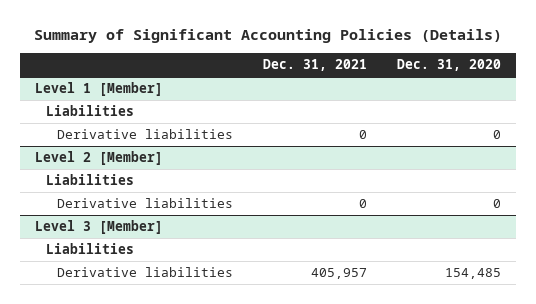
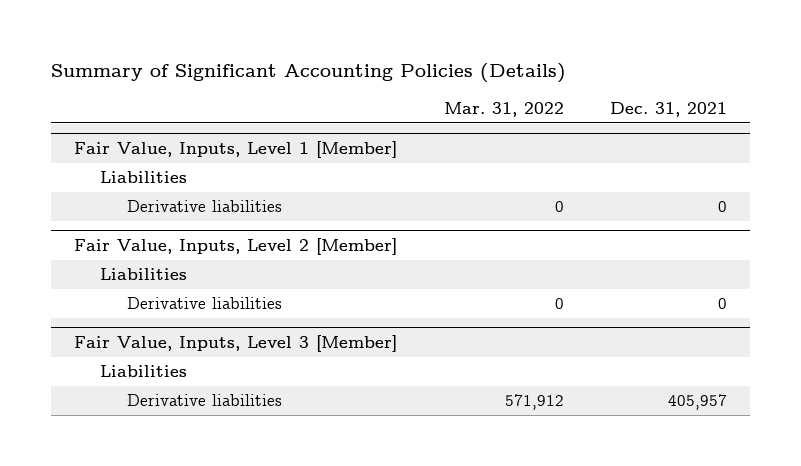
[396,59,501,72] Dec. 31, 2020 -> none
none -> [443,101,564,117] Mar. 31, 2022
[34,82,163,97] Level 1 [Member] -> [74,141,398,159] Fair Value, Inputs, Level 1 [Member]
[34,151,163,166] Level 2 [Member] -> [74,238,398,256] Fair Value, Inputs, Level 2 [Member]
[34,220,163,235] Level 3 [Member] -> [74,335,398,353] Fair Value, Inputs, Level 3 [Member]

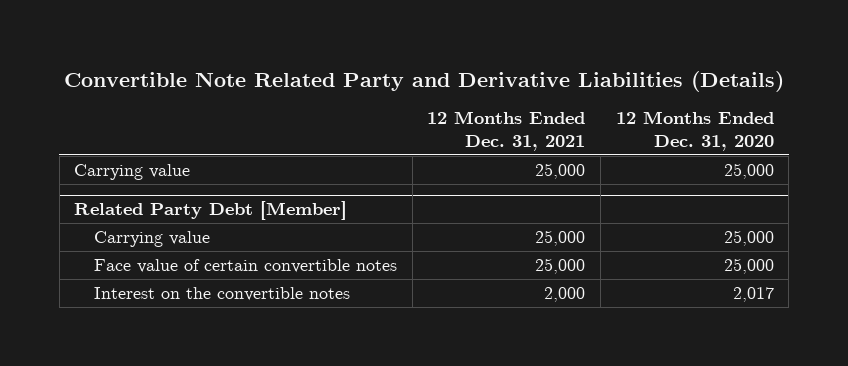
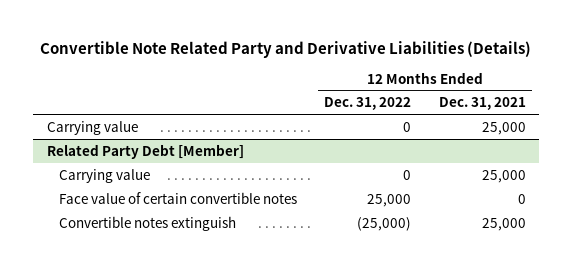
[615,111,774,152] 12 Months Ended Dec. 31, 2020 -> none
none -> [324,97,412,111] Dec. 31, 2022
[535,258,586,275] 25,000 -> [517,193,526,204] 0
[94,287,351,302] Interest on the convertible notes -> [59,215,237,231] Convertible notes extinguish
[544,287,586,303] 2,000 -> [481,217,526,231] 25,000

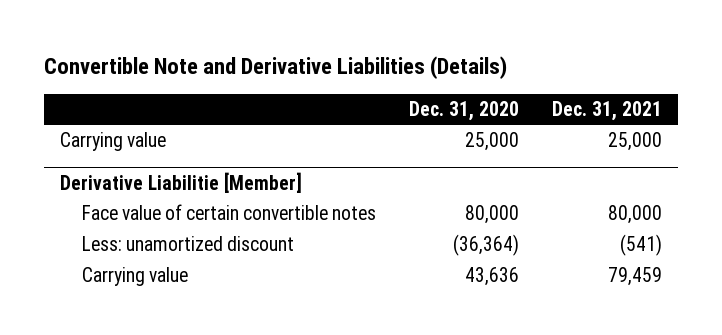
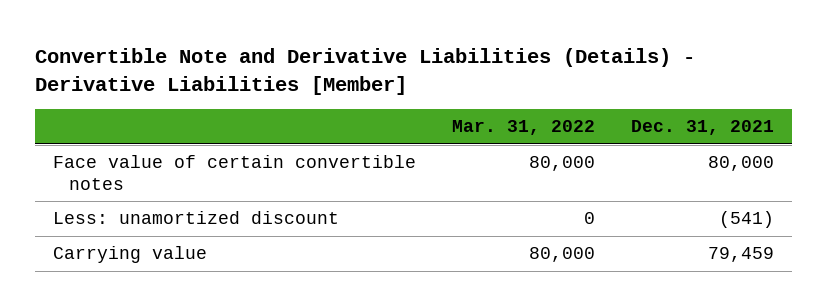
[43,56,507,80] Convertible Note and Derivative Liabilities (Details) -> [35,48,696,95] Convertible Note and Derivative Liabilities (Details) - Derivative Liabilities [Member]
[408,101,519,122] Dec. 31, 2020 -> none
none -> [451,120,595,136] Mar. 31, 2022
[60,132,167,152] Carrying value -> none
[60,171,303,193] Derivative Liabilitie [Member] -> none

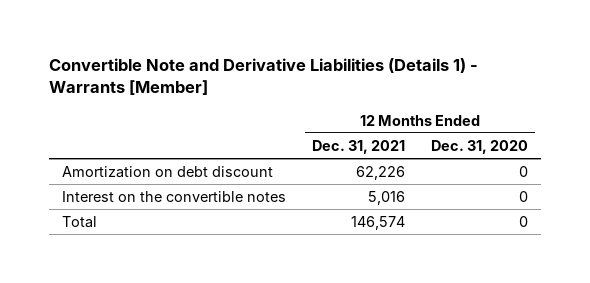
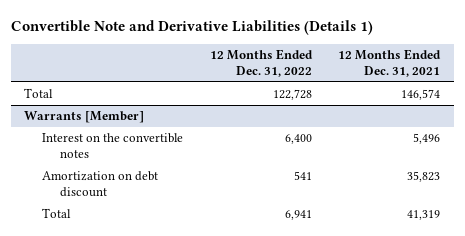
[48,57,478,96] Convertible Note and Derivative Liabilities (Details 1) - Warrants [Member] -> [11,20,374,36] Convertible Note and Derivative Liabilities (Details 1)
[431,139,529,154] Dec. 31, 2020 -> none
none -> [209,49,313,78] 12 Months Ended Dec. 31, 2022
[61,165,273,178] Amortization on debt discount -> none
[61,190,286,202] Interest on the convertible notes -> none
none -> [24,111,145,124] Warrants [Member]
none -> [42,133,184,159] Interest on the convertible notes
none -> [42,171,159,198] Amortization on debt discount
none -> [42,208,72,219] Total

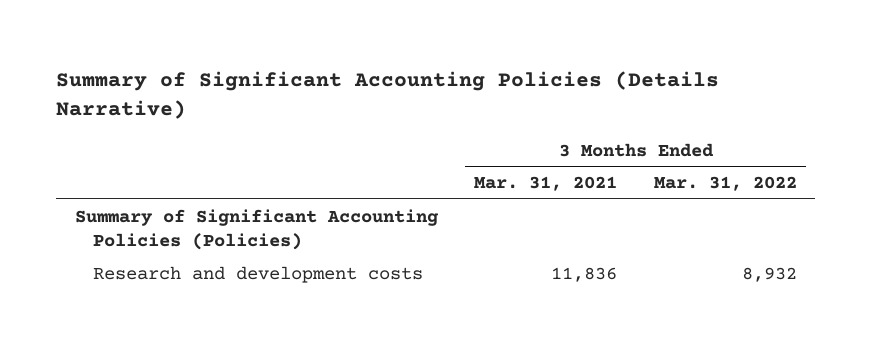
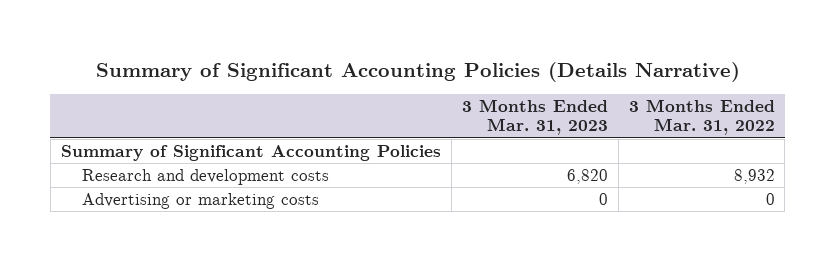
[474,176,618,192] Mar. 31, 2021 -> none
none -> [461,98,608,136] 3 Months Ended Mar. 31, 2023
[74,208,439,251] Summary of Significant Accounting Policies (Policies) -> [60,144,441,161] Summary of Significant Accounting Policies
none -> [82,192,320,209] Advertising or marketing costs

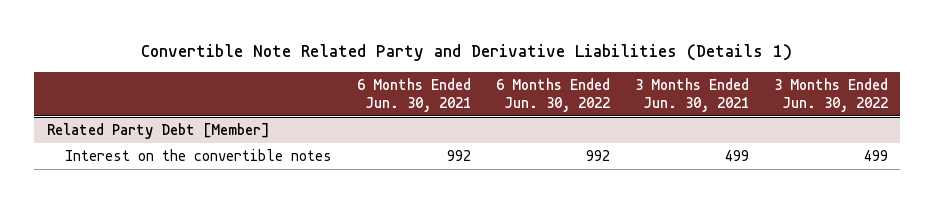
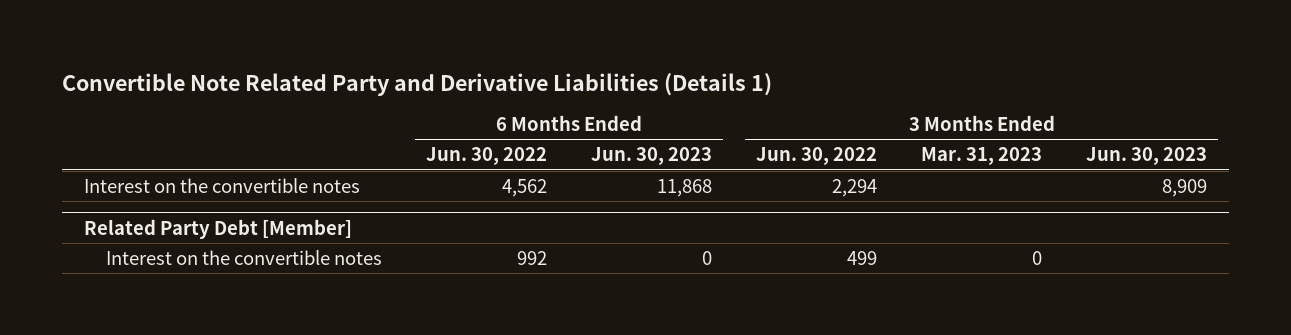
[356,78,471,112] 6 Months Ended Jun. 30, 2021 -> none
[634,78,749,112] 3 Months Ended Jun. 30, 2021 -> none
none -> [591,147,713,166] Jun. 30, 2023
none -> [921,147,1043,166] Mar. 31, 2023
none -> [1086,147,1208,166] Jun. 30, 2023
none -> [83,177,360,193] Interest on the convertible notes

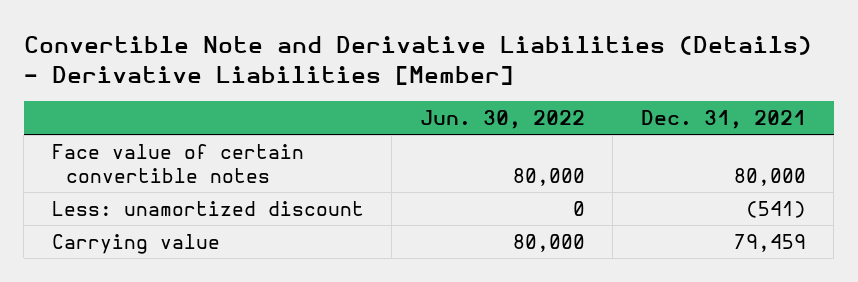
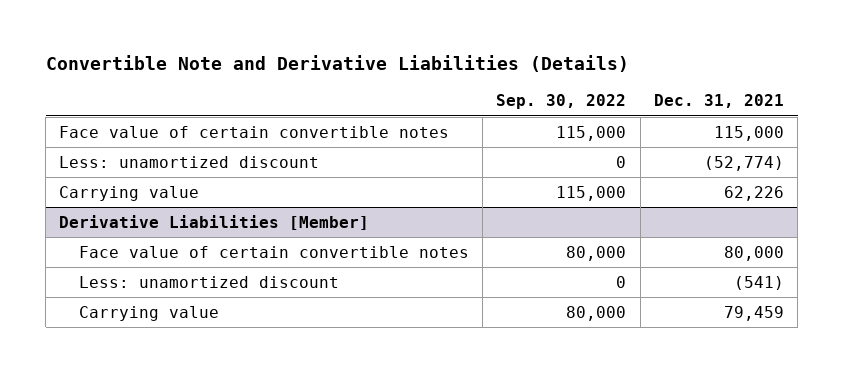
[23,36,812,85] Convertible Note and Derivative Liabilities (Details) - Derivative Liabilities [Member] -> [45,54,629,72] Convertible Note and Derivative Liabilities (Details)
[419,110,585,130] Jun. 30, 2022 -> none
none -> [496,94,627,110] Sep. 30, 2022
none -> [59,125,450,138] Face value of certain convertible notes
none -> [59,155,320,168] Less: unamortized discount
none -> [59,185,200,201] Carrying value
none -> [59,214,370,230] Derivative Liabilities [Member]

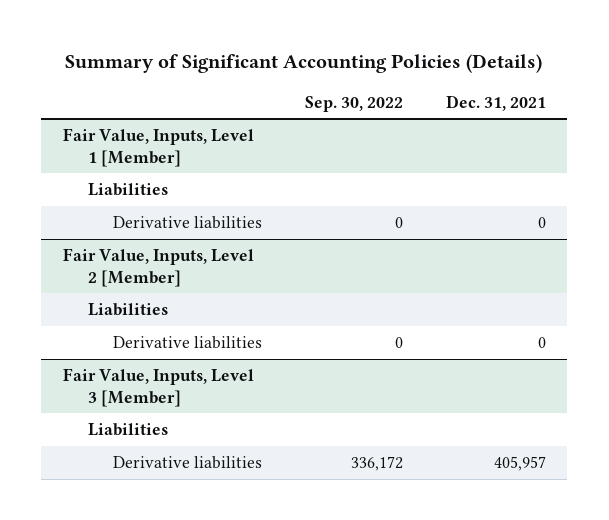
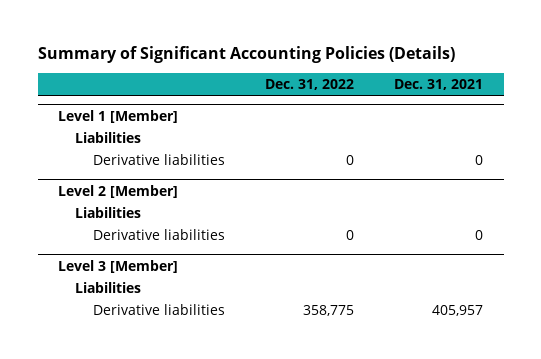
[304,95,403,112] Sep. 30, 2022 -> none
none -> [265,78,355,90] Dec. 31, 2022
[62,127,254,167] Fair Value, Inputs, Level 1 [Member] -> [57,109,178,123] Level 1 [Member]
[62,247,254,287] Fair Value, Inputs, Level 2 [Member] -> [57,184,178,198] Level 2 [Member]
[62,367,254,407] Fair Value, Inputs, Level 3 [Member] -> [57,259,178,273] Level 3 [Member]

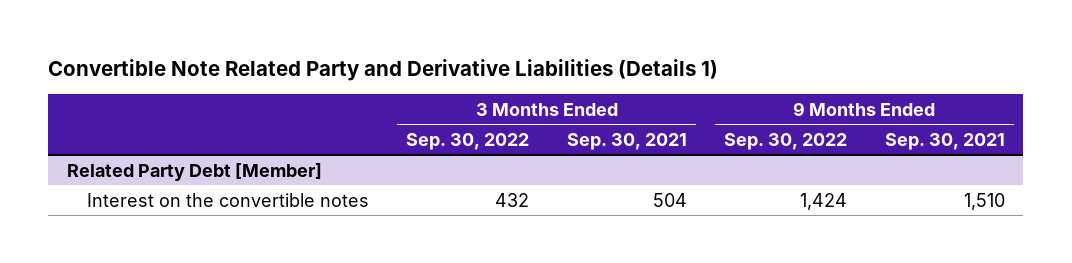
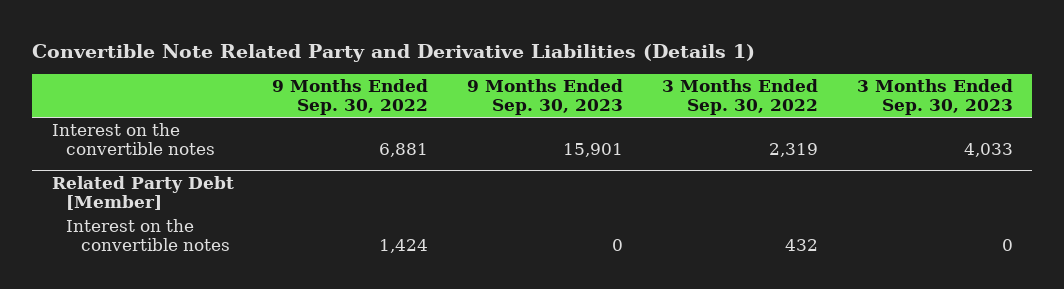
[566,132,687,150] Sep. 30, 2021 -> none
[884,132,1005,150] Sep. 30, 2021 -> none
none -> [467,79,624,116] 9 Months Ended Sep. 30, 2023
none -> [856,79,1013,116] 3 Months Ended Sep. 30, 2023
none -> [51,123,216,156] Interest on the convertible notes

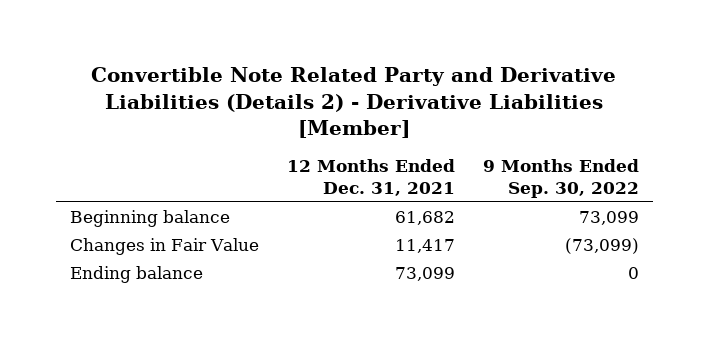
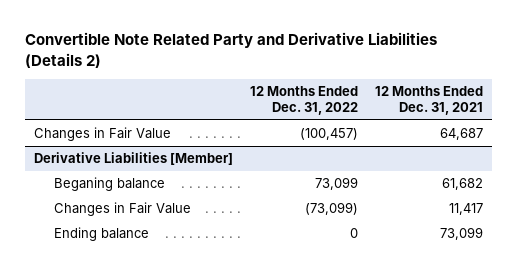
[91,67,617,139] Convertible Note Related Party and Derivative Liabilities (Details 2) - Derivative Liabilities [Member] -> [24,32,437,68] Convertible Note Related Party and Derivative Liabilities (Details 2)
[482,159,639,199] 9 Months Ended Sep. 30, 2022 -> none
none -> [249,85,358,116] 12 Months Ended Dec. 31, 2022
none -> [33,127,171,142] Changes in Fair Value
none -> [33,152,233,166] Derivative Liabilities [Member]
[69,210,230,228] Beginning balance -> [53,177,165,192] Beganing balance

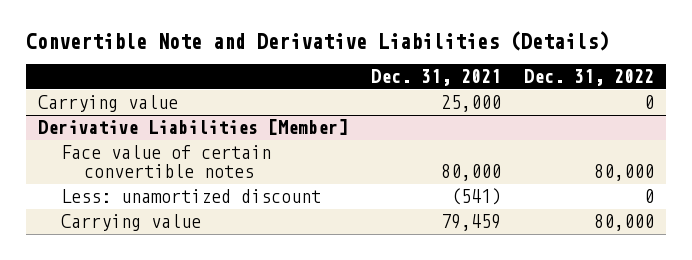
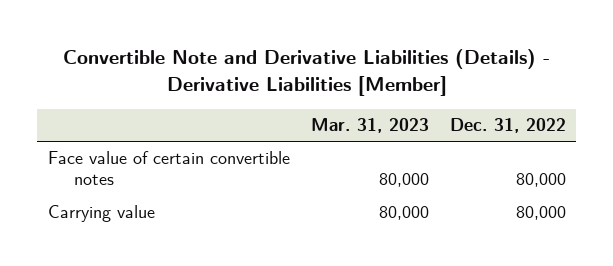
[25,30,609,51] Convertible Note and Derivative Liabilities (Details) -> [62,49,550,97] Convertible Note and Derivative Liabilities (Details) - Derivative Liabilities [Member]
[370,69,501,87] Dec. 31, 2021 -> none
none -> [310,118,429,134] Mar. 31, 2023
[37,95,178,113] Carrying value -> none
[37,119,348,136] Derivative Liabilities [Member] -> none
[60,189,321,204] Less: unamortized discount -> none

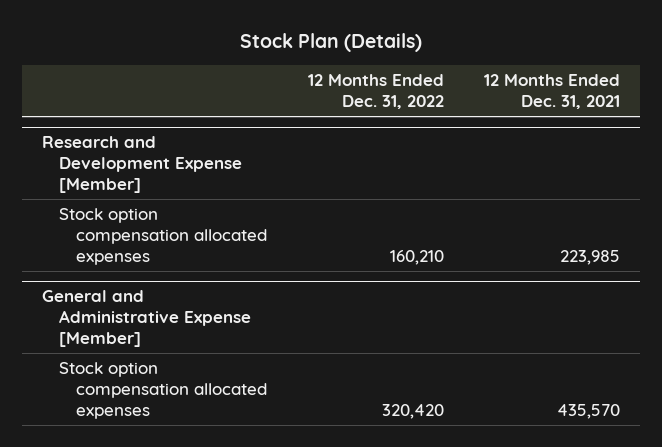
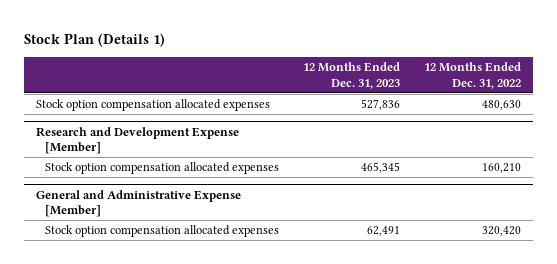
[239,33,422,53] Stock Plan (Details) -> [24,33,166,48] Stock Plan (Details 1)
[484,74,621,110] 12 Months Ended Dec. 31, 2021 -> none
none -> [303,62,401,89] 12 Months Ended Dec. 31, 2023
none -> [36,99,271,112] Stock option compensation allocated expenses

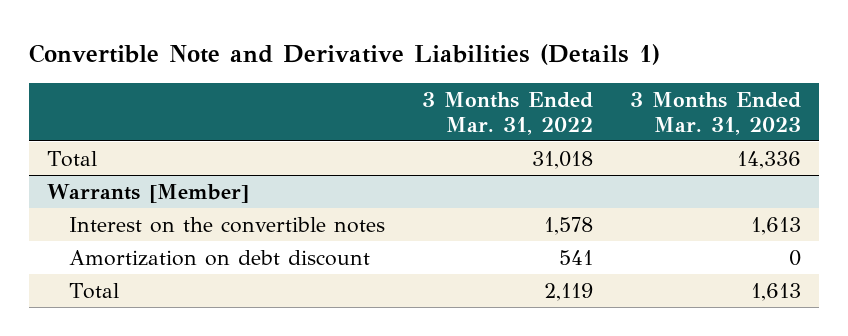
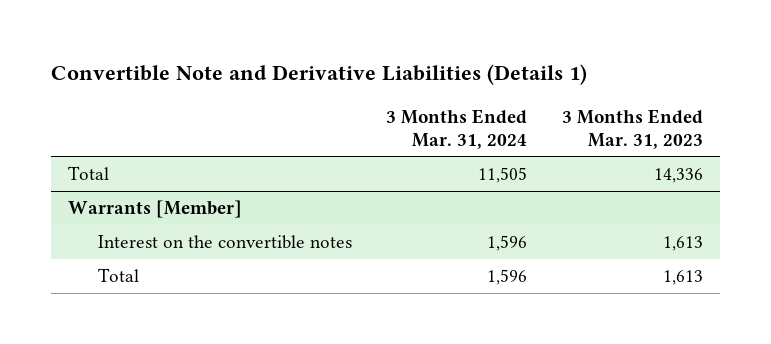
[421,91,593,135] 3 Months Ended Mar. 31, 2022 -> none
none -> [386,108,528,149] 3 Months Ended Mar. 31, 2024
[68,249,370,266] Amortization on debt discount -> none

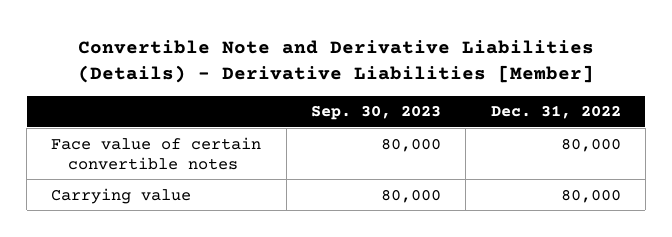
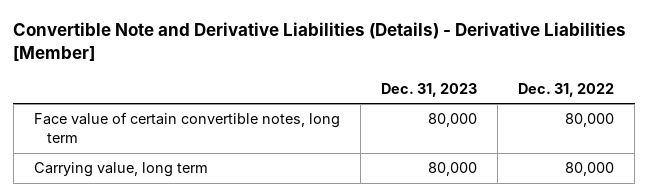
[311,105,442,121] Sep. 30, 2023 -> none
none -> [381,82,478,97] Dec. 31, 2023
[51,136,262,170] Face value of certain convertible notes -> [33,112,340,144] Face value of certain convertible notes, long term
[51,187,192,204] Carrying value -> [33,162,208,178] Carrying value, long term

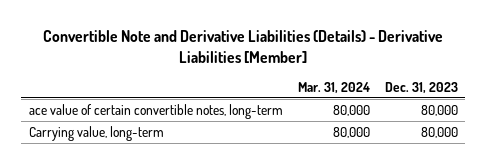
[518,82,615,97] Dec. 31, 2022 -> none
none -> [297,81,370,94] Mar. 31, 2024
[33,112,340,144] Face value of certain convertible notes, long term -> [28,103,283,119] ace value of certain convertible notes, long-term
[33,162,208,178] Carrying value, long term -> [28,125,164,141] Carrying value, long-term

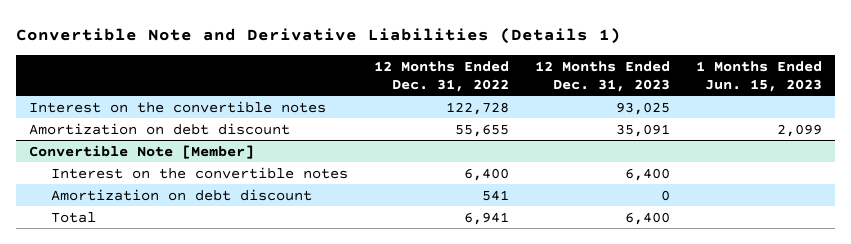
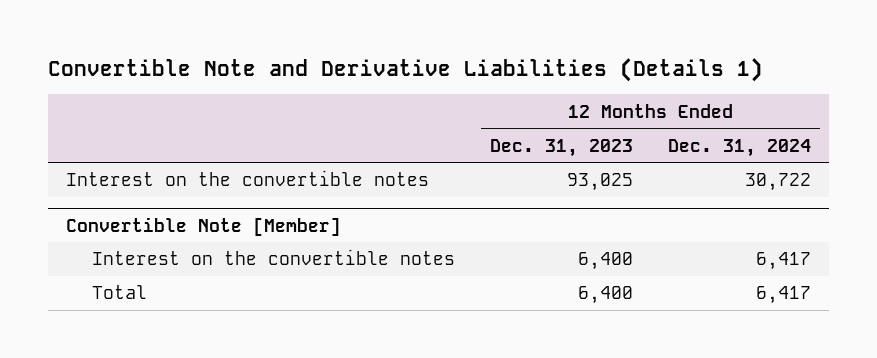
[373,60,509,92] 12 Months Ended Dec. 31, 2022 -> none
[696,60,823,92] 1 Months Ended Jun. 15, 2023 -> none
none -> [668,138,812,157] Dec. 31, 2024
[29,122,291,135] Amortization on debt discount -> none
[50,188,312,201] Amortization on debt discount -> none

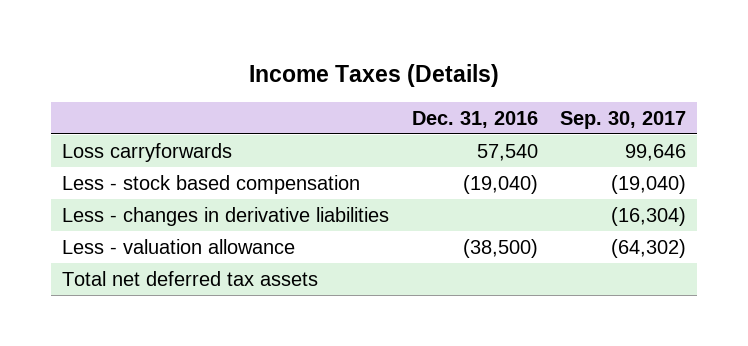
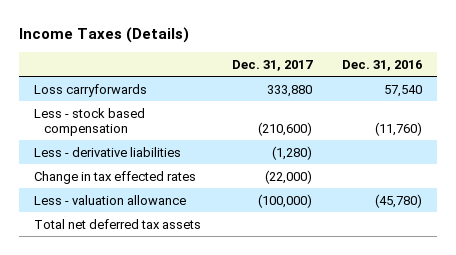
[560,111,687,130] Sep. 30, 2017 -> none
none -> [231,59,313,71] Dec. 31, 2017
[462,174,538,194] (19,040) -> [375,121,423,136] (11,760)
[62,206,390,226] Less - changes in derivative liabilities -> [34,146,182,157] Less - derivative liabilities
none -> [34,170,197,184] Change in tax effected rates
[462,238,538,258] (38,500) -> [375,193,423,208] (45,780)

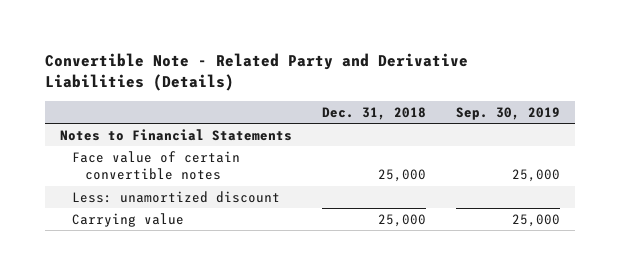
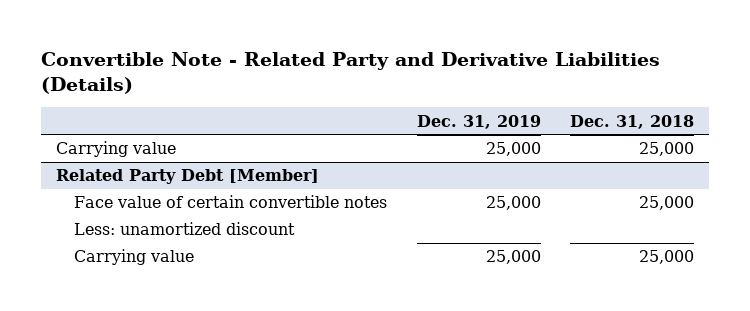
[455,106,560,120] Sep. 30, 2019 -> none
none -> [416,114,541,129] Dec. 31, 2019
[59,128,292,141] Notes to Financial Statements -> none
none -> [55,141,176,158] Carrying value
none -> [55,169,319,185] Related Party Debt [Member]

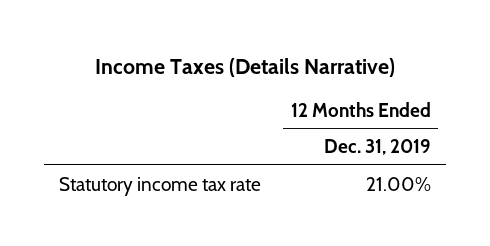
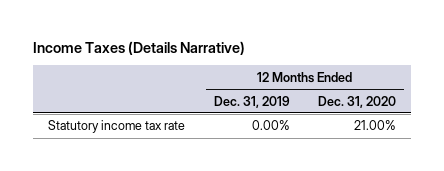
none -> [318,95,397,108] Dec. 31, 2020
[365,176,431,191] 21.00% -> [251,120,290,131] 0.00%

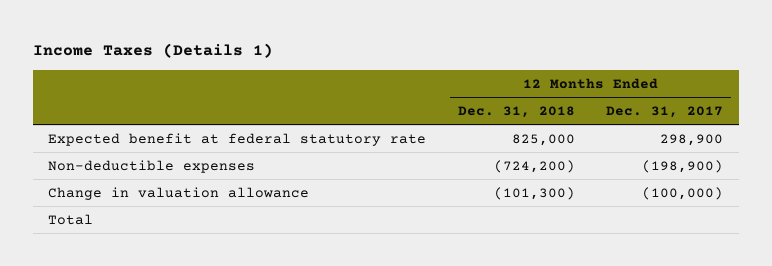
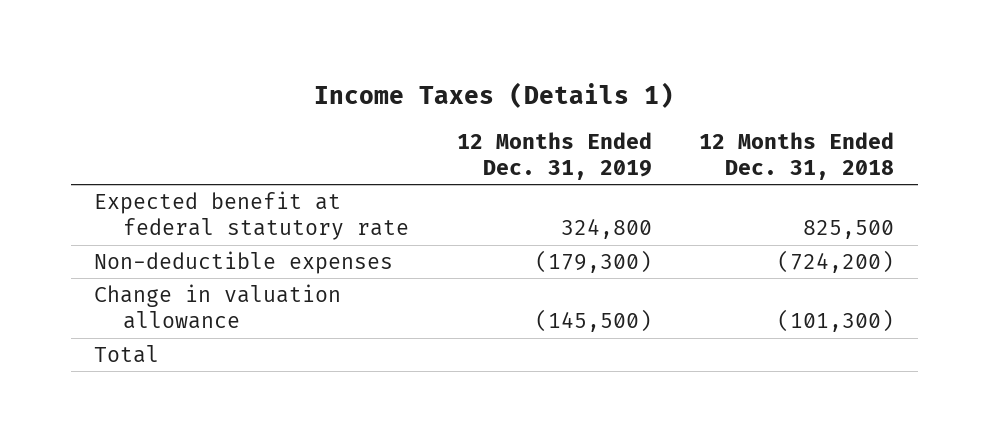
[606,106,724,119] Dec. 31, 2017 -> none
none -> [456,131,652,181] 12 Months Ended Dec. 31, 2019
[511,133,575,146] 825,000 -> [802,220,894,240] 825,500

